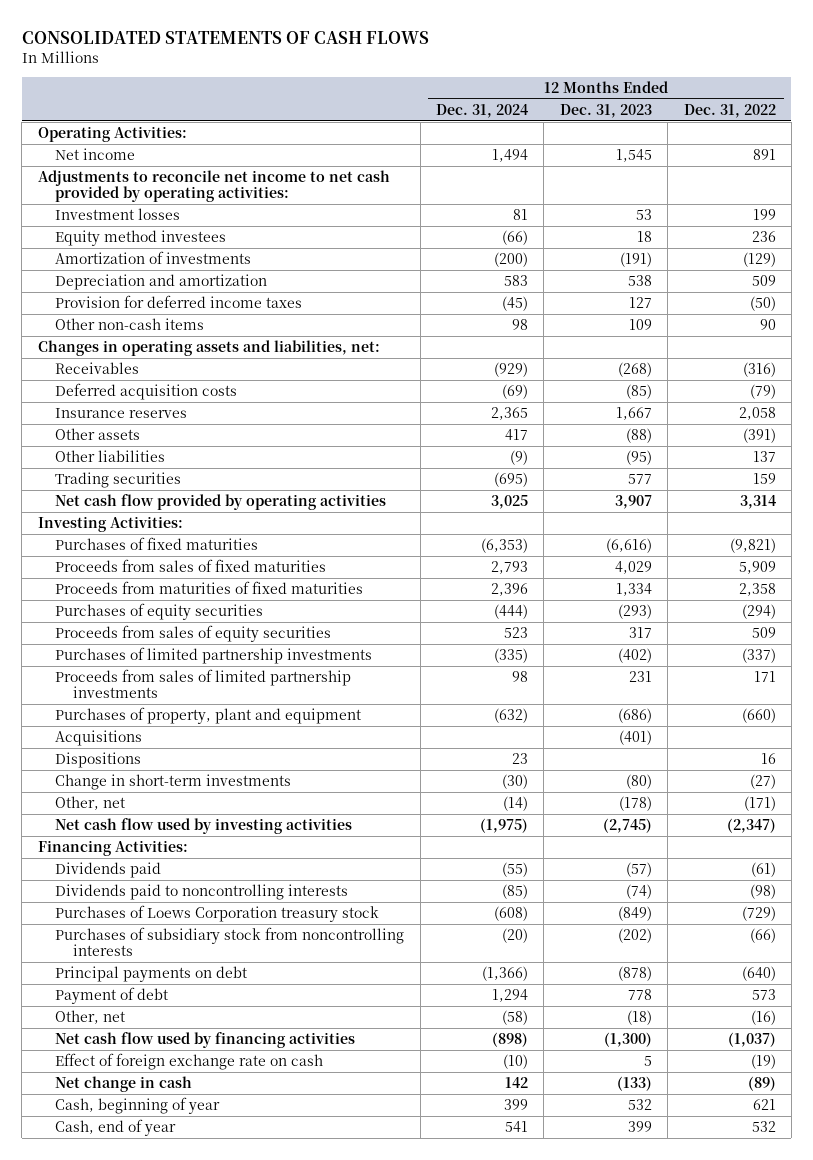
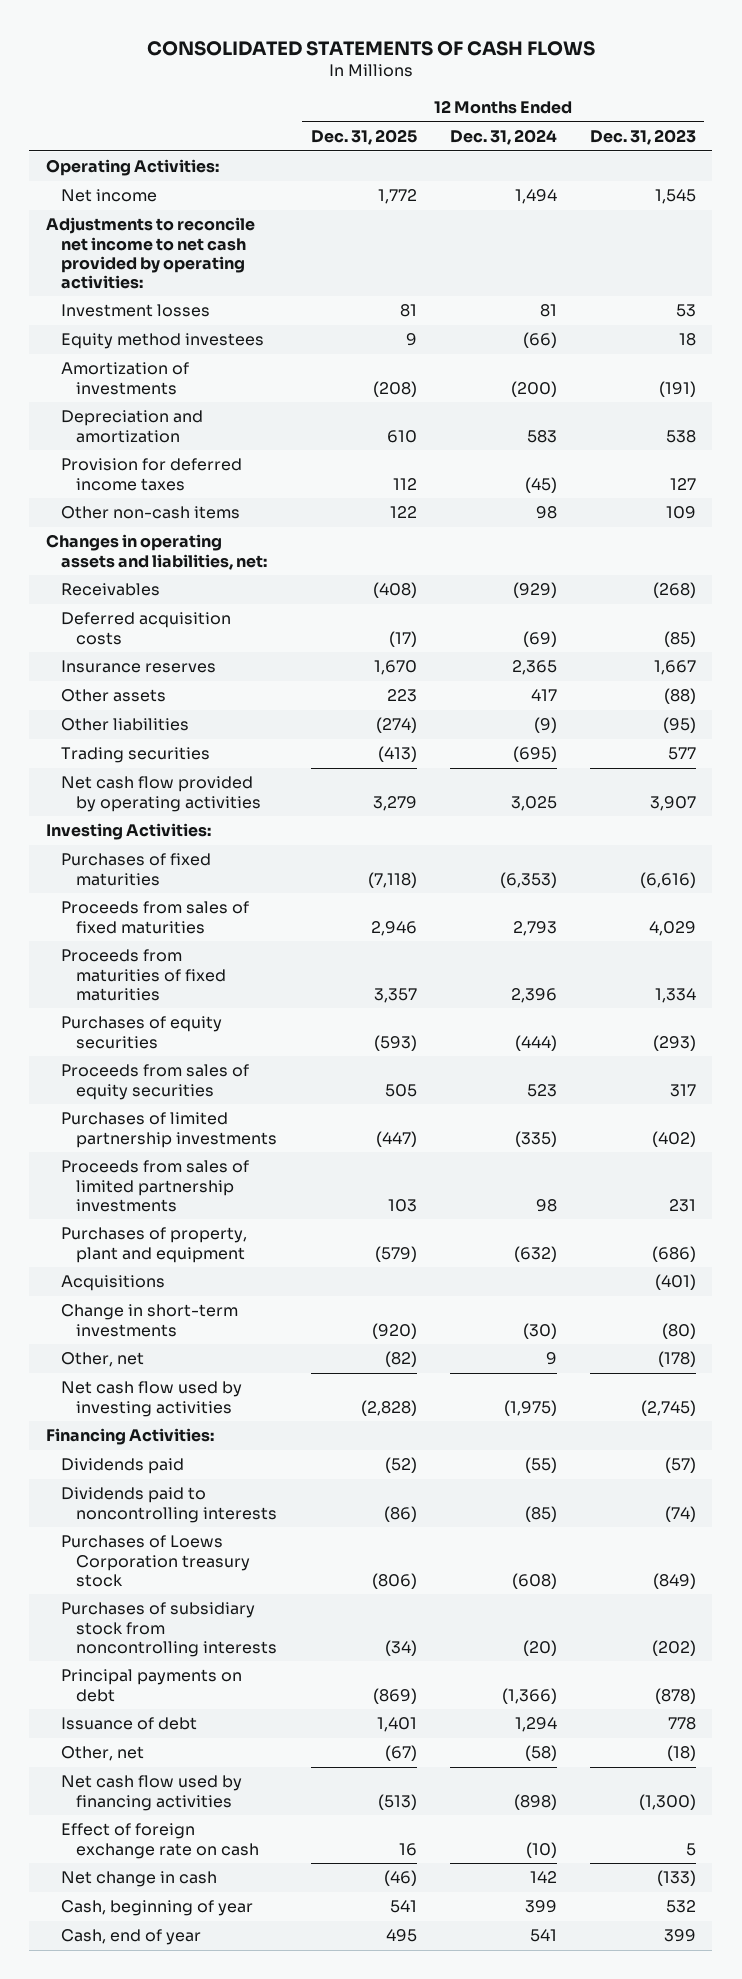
[683,103,776,118] Dec. 31, 2022 -> none
none -> [310,129,417,146] Dec. 31, 2025
[55,752,142,769] Dispositions -> none
[502,796,528,812] (14) -> [545,1352,557,1366] 9
[55,987,169,1005] Payment of debt -> [61,1717,198,1731] Issuance of debt

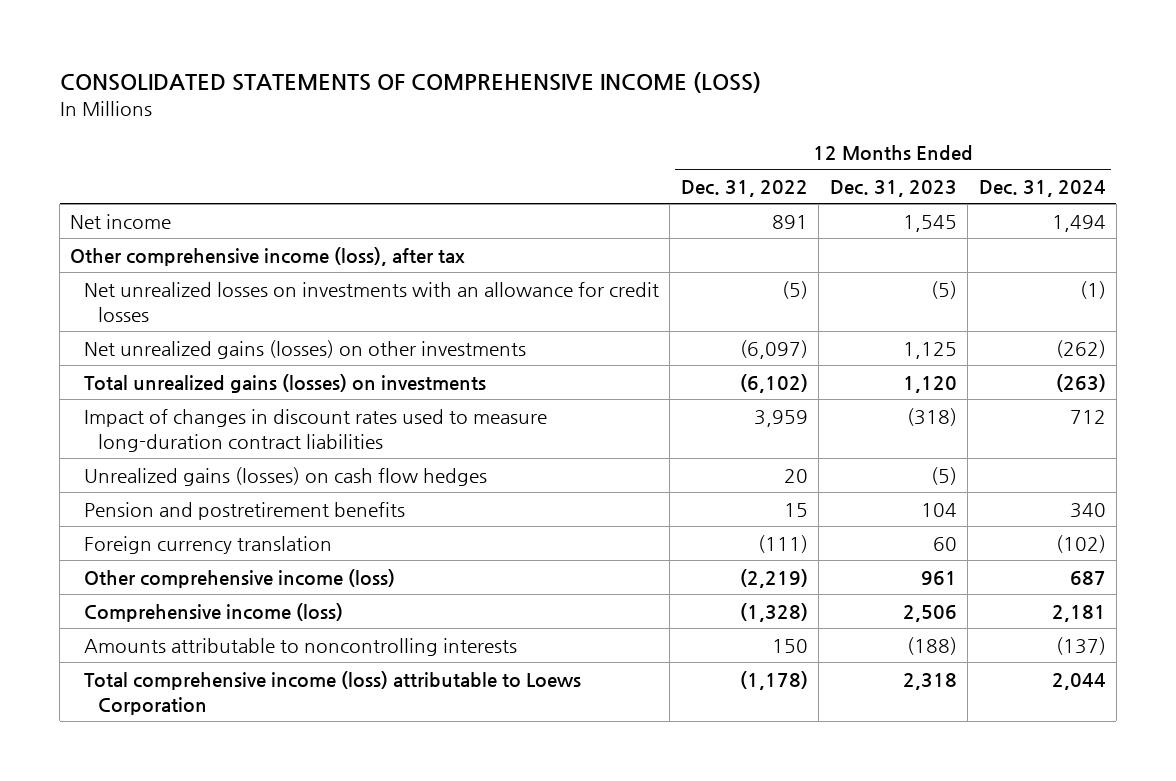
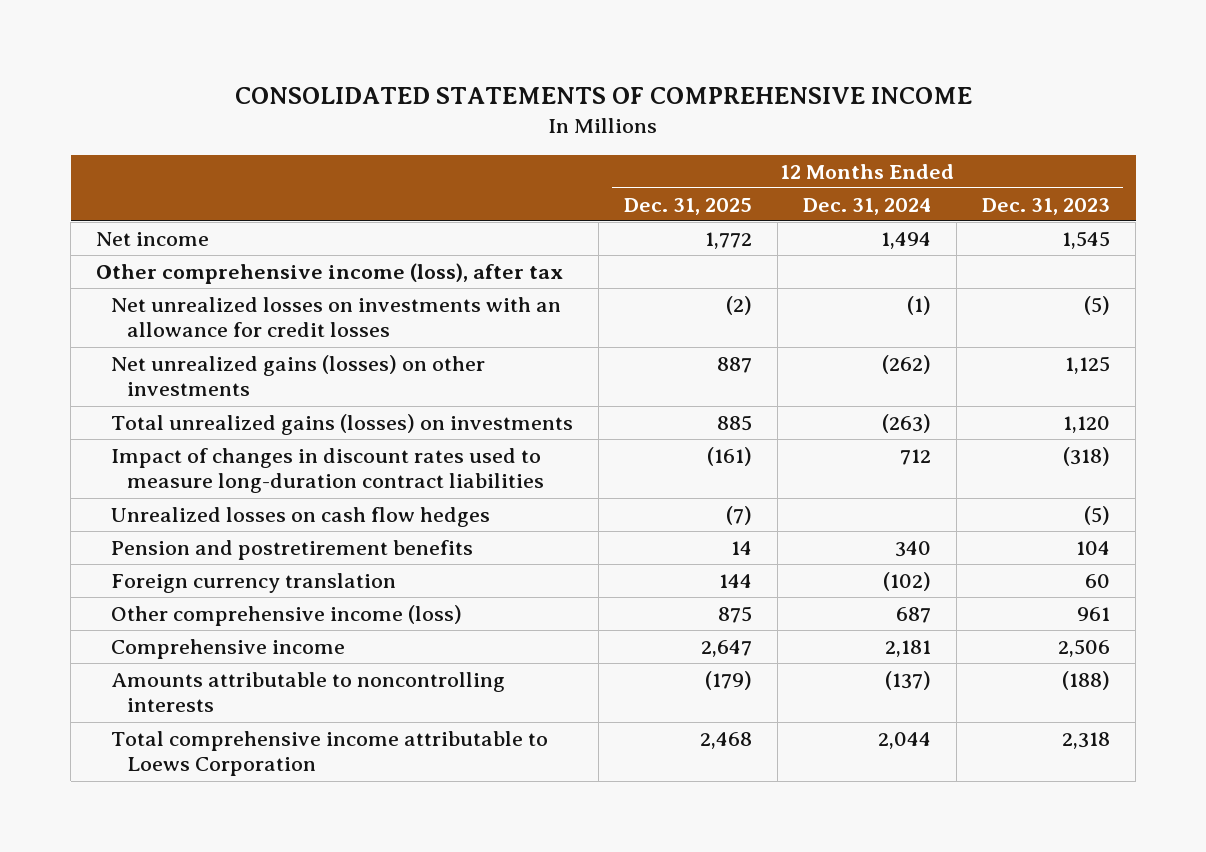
[59,72,761,94] CONSOLIDATED STATEMENTS OF COMPREHENSIVE INCOME (LOSS) -> [235,86,973,104] CONSOLIDATED STATEMENTS OF COMPREHENSIVE INCOME
[680,179,808,197] Dec. 31, 2022 -> none
none -> [624,197,753,215] Dec. 31, 2025
[84,466,488,486] Unrealized gains (losses) on cash flow hedges -> [111,506,491,527] Unrealized losses on cash flow hedges
[84,602,344,622] Comprehensive income (loss) -> [111,638,346,659] Comprehensive income
[84,670,582,715] Total comprehensive income (loss) attributable to Loews Corporation -> [111,730,549,777] Total comprehensive income attributable to Loews Corporation

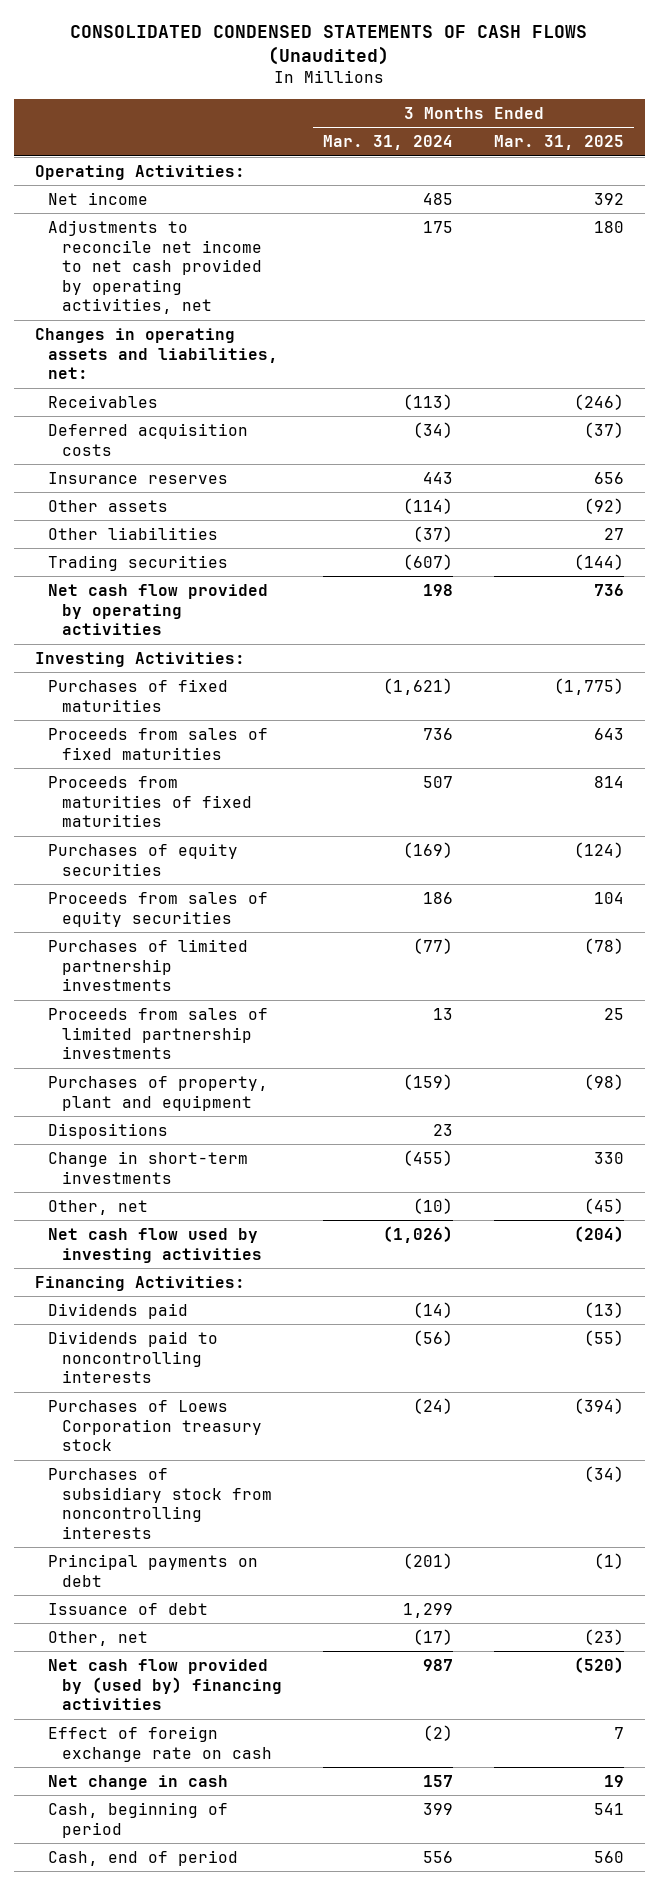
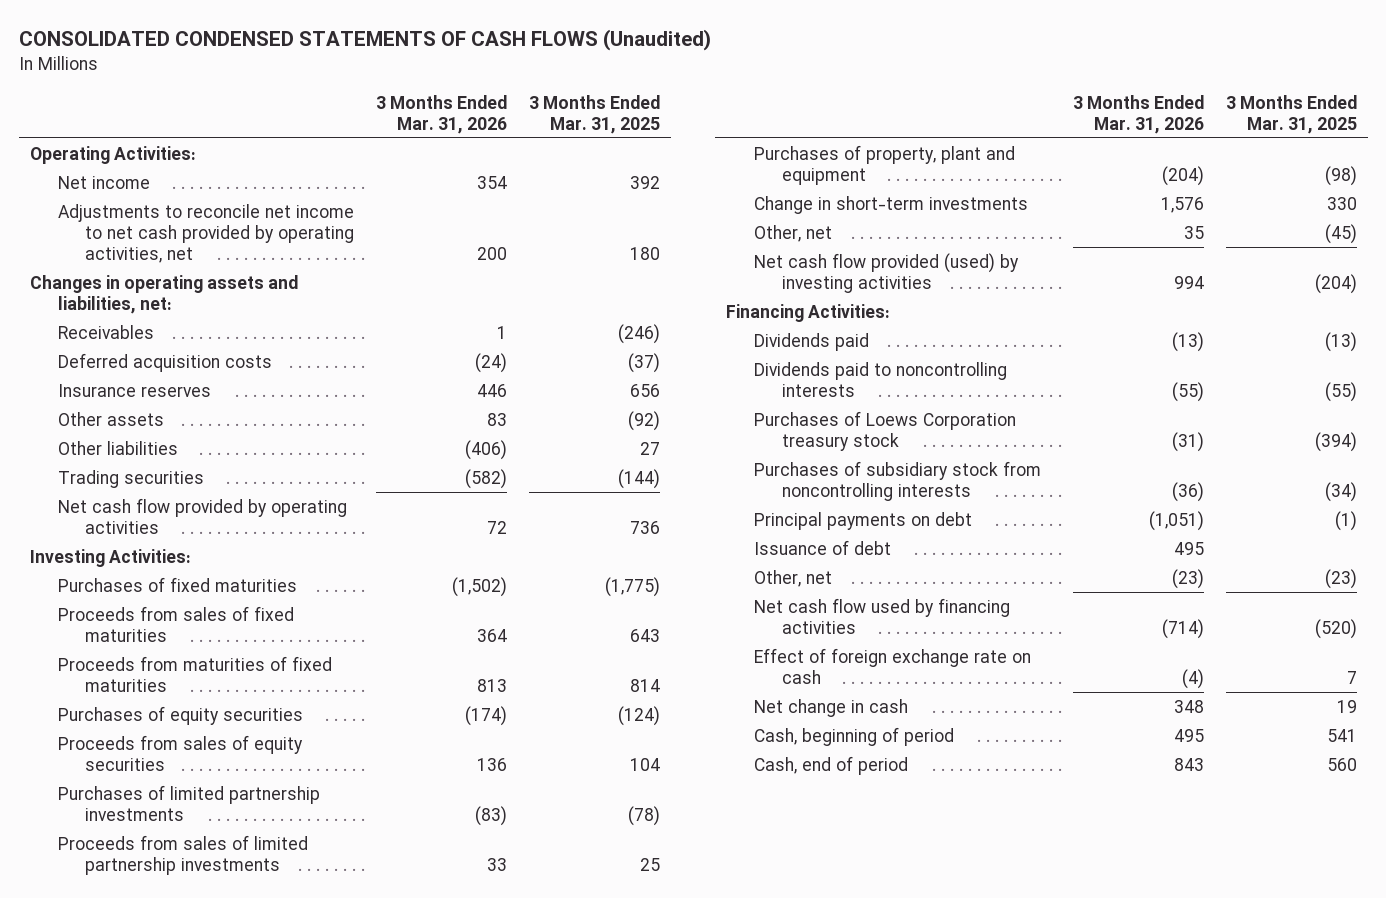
[323,135,454,151] Mar. 31, 2024 -> none
none -> [376,94,508,134] 3 Months Ended Mar. 31, 2026
[48,1122,169,1139] Dispositions -> none
[48,1227,263,1263] Net cash flow used by investing activities -> [754,252,1020,293] Net cash flow provided (used) by investing activities
[48,1658,283,1711] Net cash flow provided by (used by) financing activities -> [754,597,1011,634] Net cash flow used by financing activities

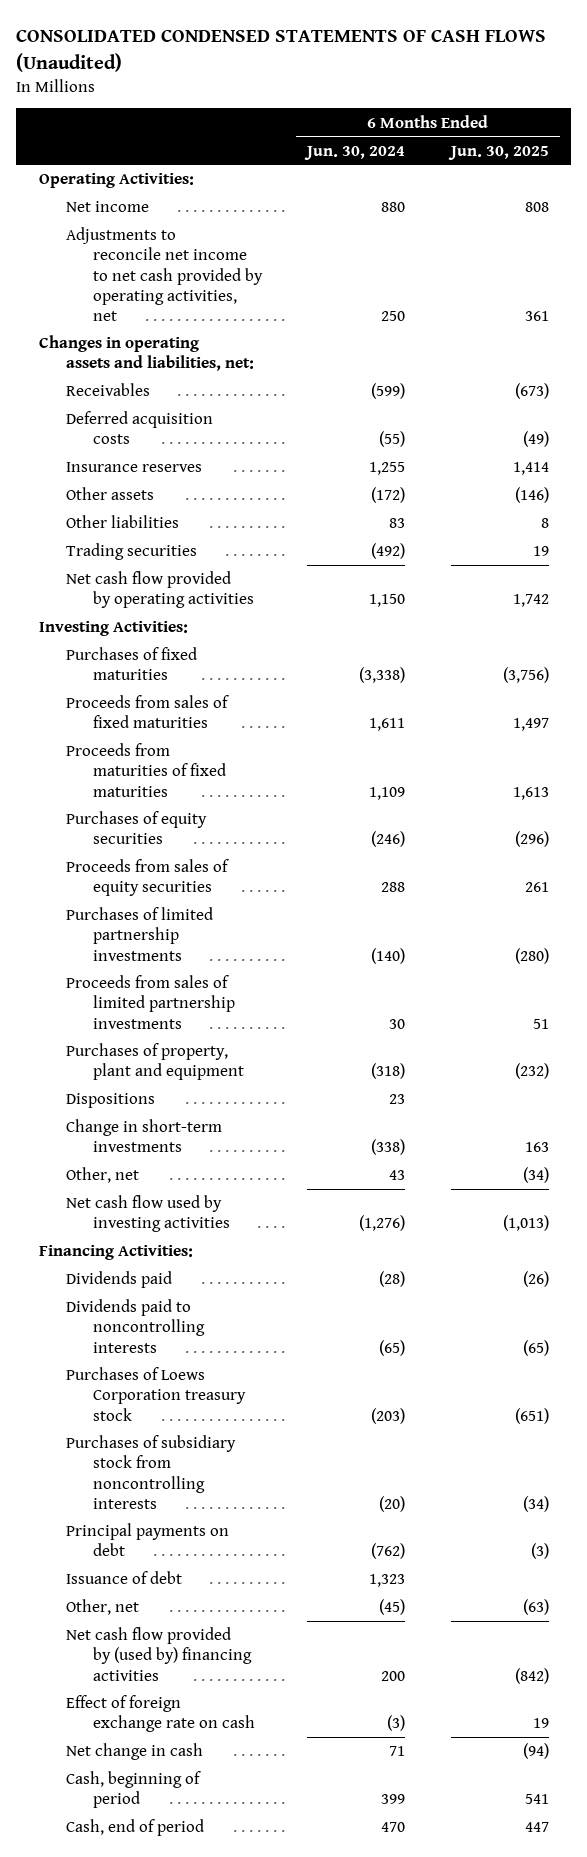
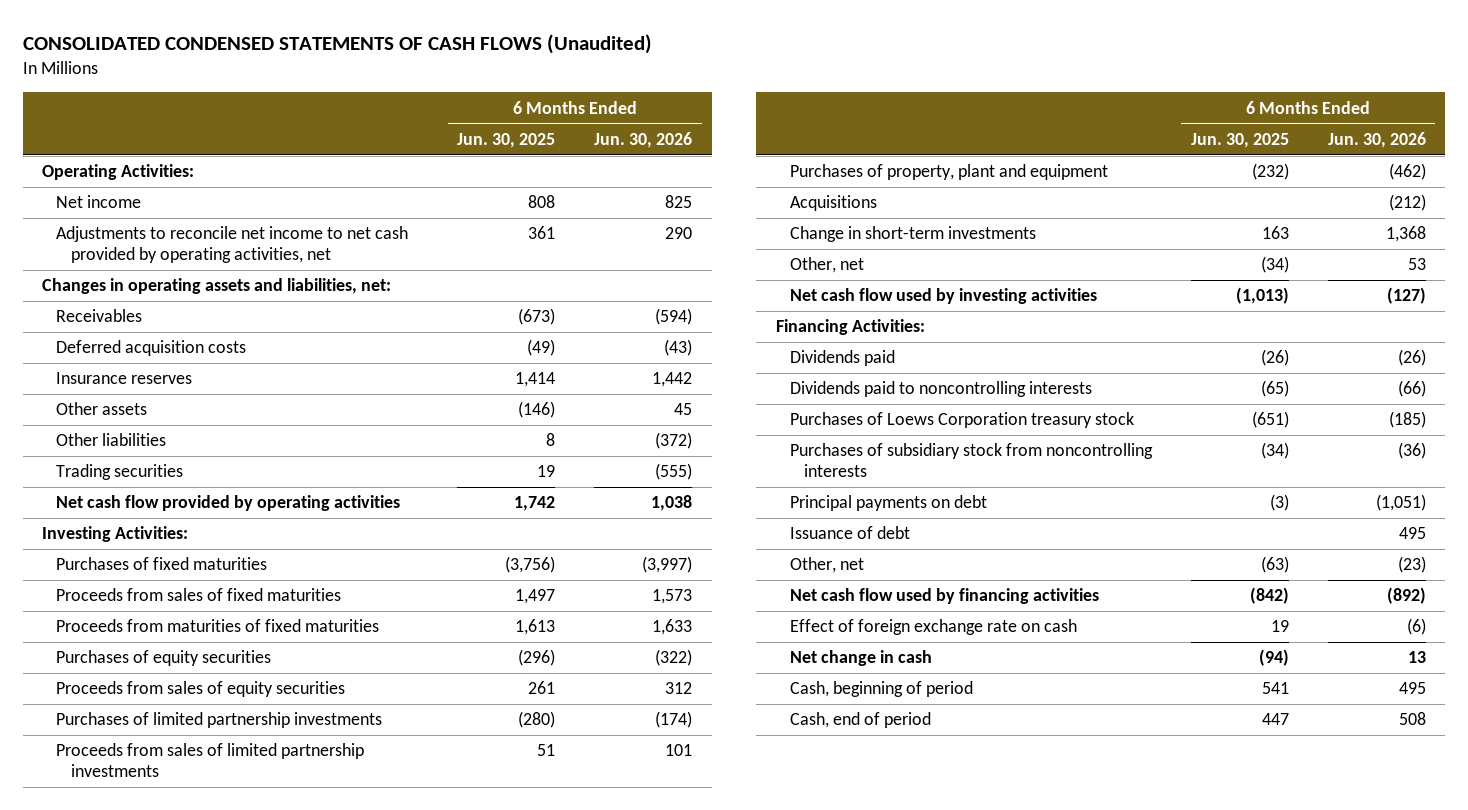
[304,145,406,160] Jun. 30, 2024 -> none
none -> [594,131,693,148] Jun. 30, 2026
[65,1093,155,1109] Dispositions -> none
none -> [790,195,878,212] Acquisitions
[65,1627,252,1681] Net cash flow provided by (used by) financing activities -> [790,588,1100,605] Net cash flow used by financing activities

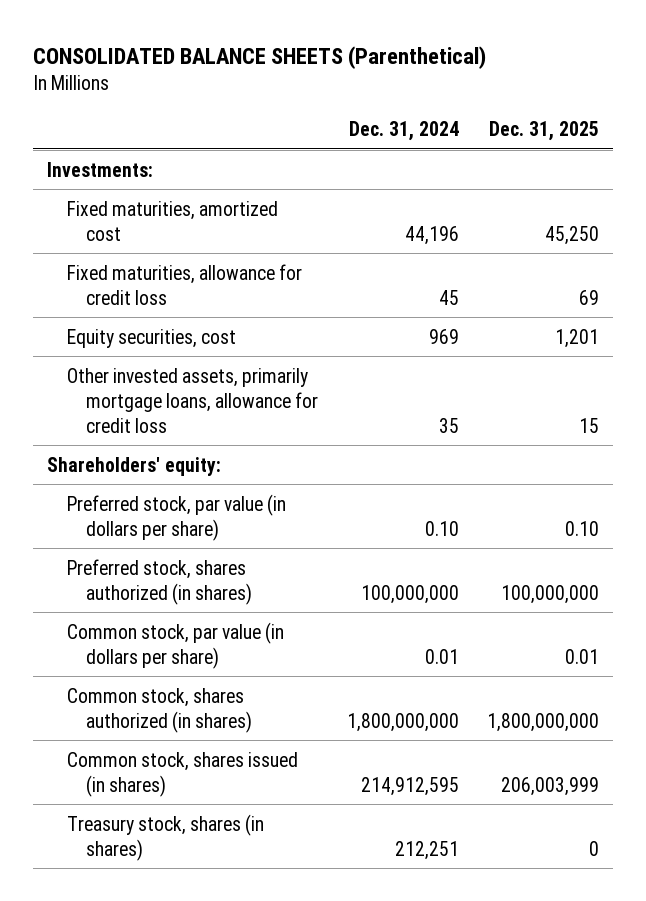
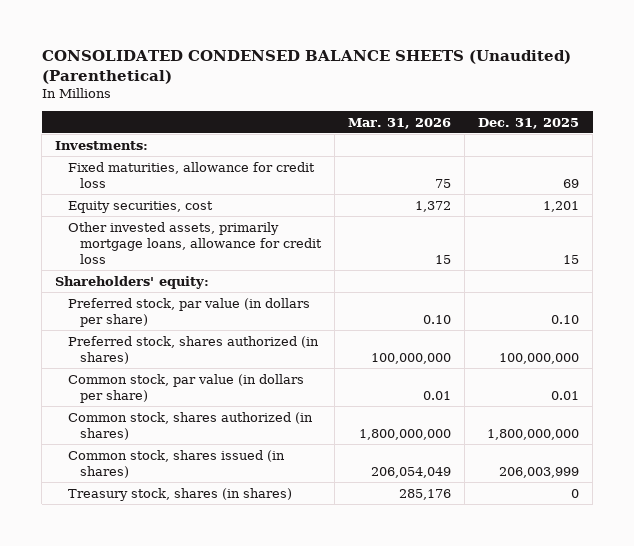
[33,45,487,69] CONSOLIDATED BALANCE SHEETS (Parenthetical) -> [41,50,571,85] CONSOLIDATED CONDENSED BALANCE SHEETS (Unaudited) (Parenthetical)
[348,121,459,142] Dec. 31, 2024 -> none
none -> [348,117,452,129] Mar. 31, 2026
[66,200,278,241] Fixed maturities, amortized cost -> none

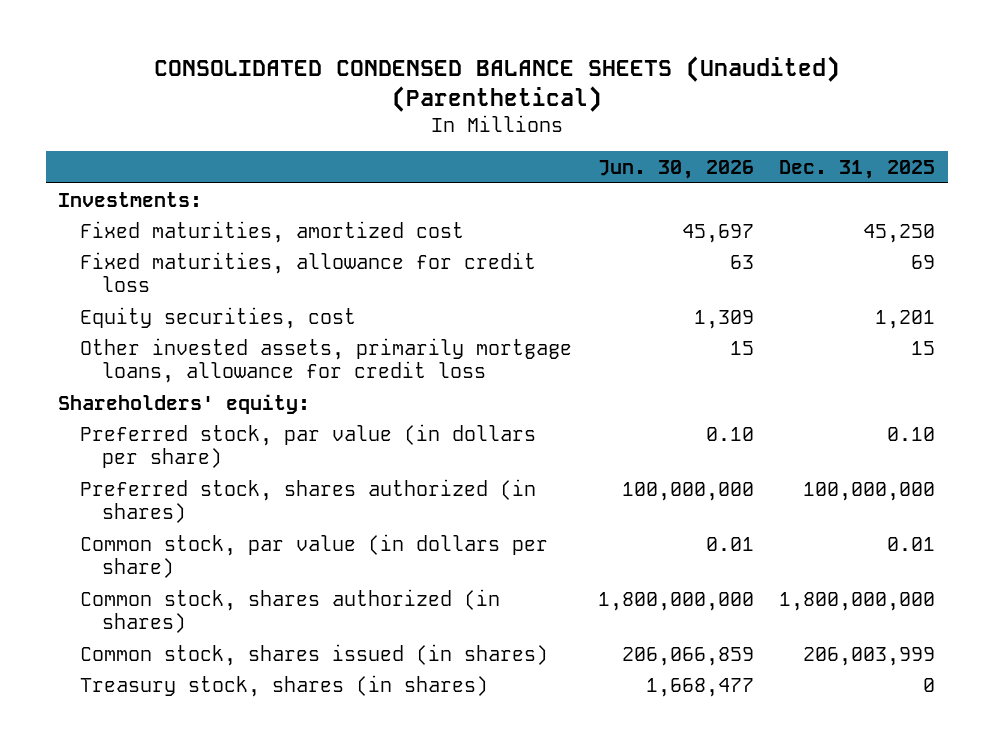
[348,117,452,129] Mar. 31, 2026 -> none
none -> [597,159,754,179] Jun. 30, 2026
none -> [80,220,465,243] Fixed maturities, amortized cost

